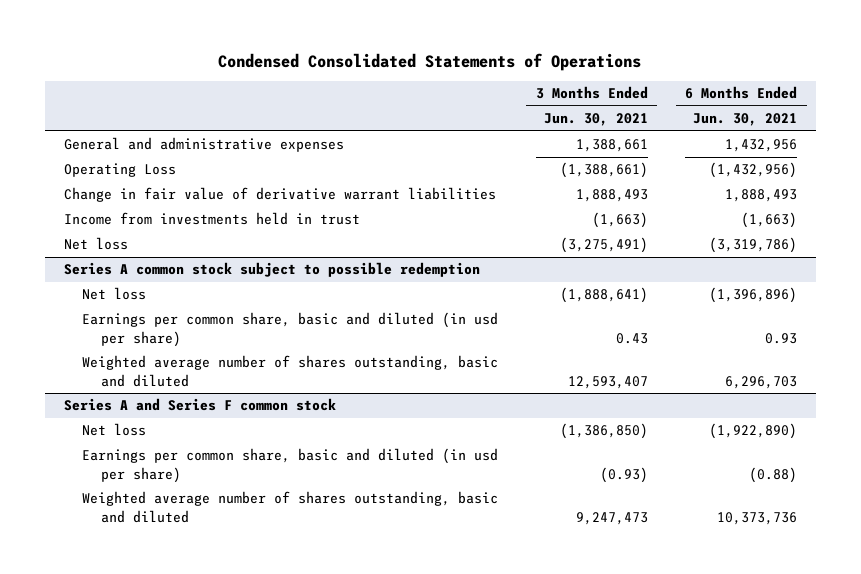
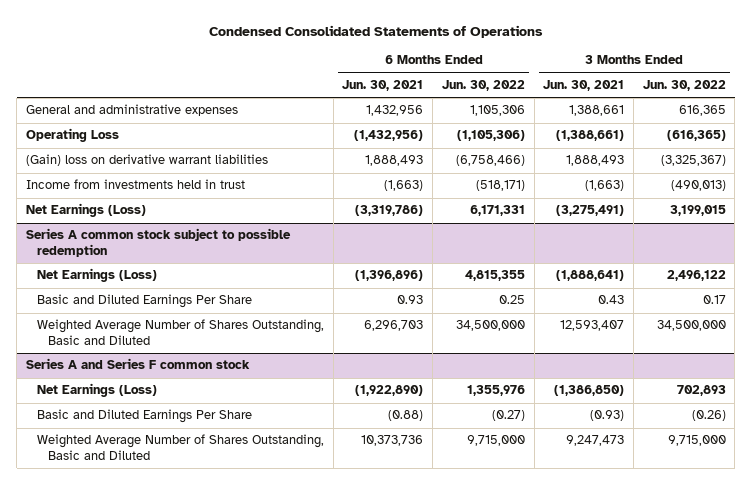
none -> [441,79,525,91] Jun. 30, 2022
none -> [642,79,726,91] Jun. 30, 2022
[63,187,496,203] Change in fair value of derivative warrant liabilities -> [25,154,268,167] (Gain) loss on derivative warrant liabilities
[63,237,128,251] Net loss -> [25,203,146,218] Net Earnings (Loss)
[82,287,147,301] Net loss -> [37,268,158,283] Net Earnings (Loss)
[82,312,499,347] Earnings per common share, basic and diluted (in usd per share) -> [37,294,253,309] Basic and Diluted Earnings Per Share
[82,355,499,387] Weighted average number of shares outstanding, basic and diluted -> [37,319,325,345] Weighted Average Number of Shares Outstanding, Basic and Diluted
[82,423,147,437] Net loss -> [37,383,158,398] Net Earnings (Loss)
[82,448,499,483] Earnings per common share, basic and diluted (in usd per share) -> [37,409,253,424] Basic and Diluted Earnings Per Share
[82,491,499,523] Weighted average number of shares outstanding, basic and diluted -> [37,434,325,460] Weighted Average Number of Shares Outstanding, Basic and Diluted

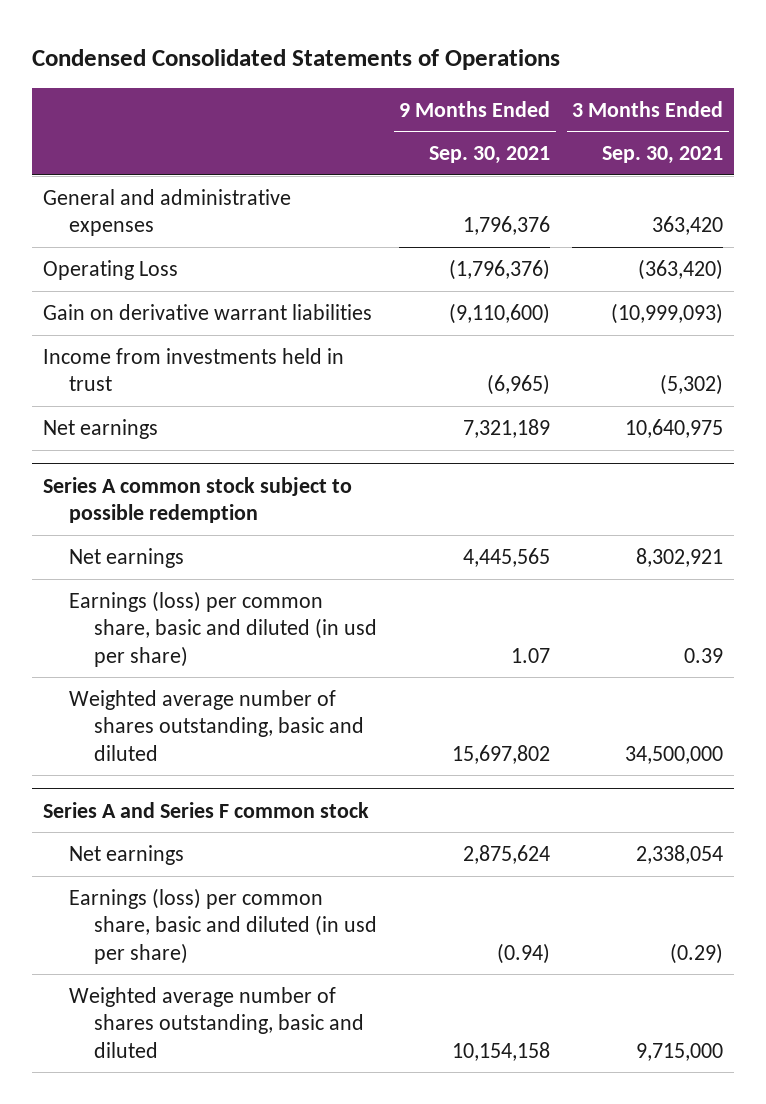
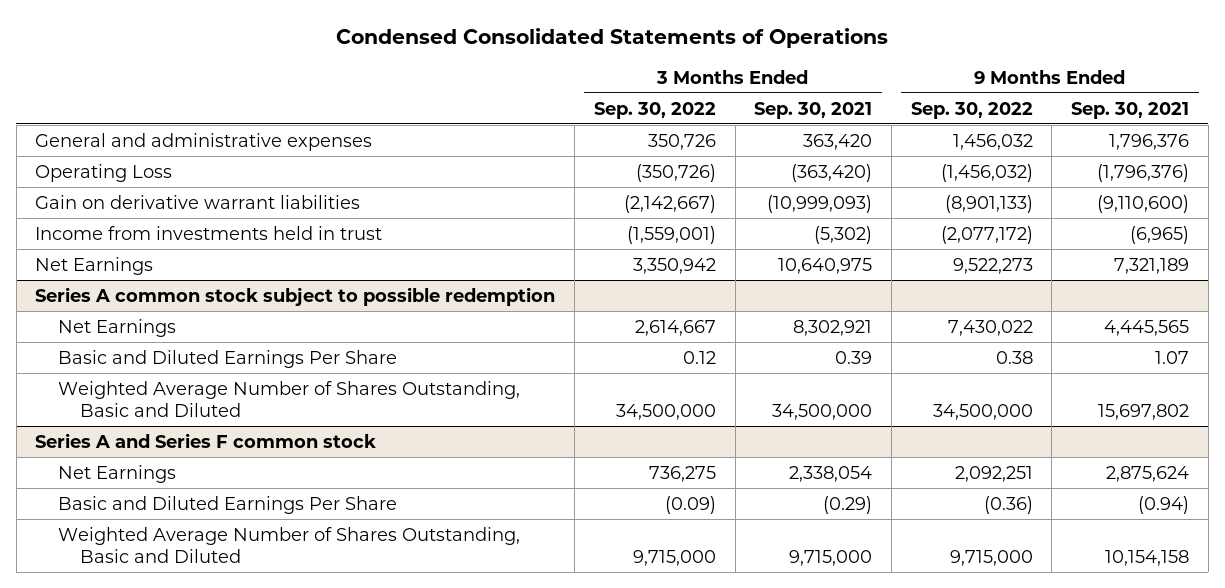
none -> [593,101,716,119] Sep. 30, 2022
none -> [910,101,1033,119] Sep. 30, 2022
[42,418,158,439] Net earnings -> [35,256,154,275] Net Earnings
[68,547,184,568] Net earnings -> [57,318,176,337] Net Earnings
[68,590,378,667] Earnings (loss) per common share, basic and diluted (in usd per share) -> [57,349,397,368] Basic and Diluted Earnings Per Share
[68,689,365,761] Weighted average number of shares outstanding, basic and diluted -> [57,380,520,418] Weighted Average Number of Shares Outstanding, Basic and Diluted
[68,844,184,865] Net earnings -> [57,464,176,483] Net Earnings
[68,887,378,964] Earnings (loss) per common share, basic and diluted (in usd per share) -> [57,495,397,514] Basic and Diluted Earnings Per Share
[68,986,365,1058] Weighted average number of shares outstanding, basic and diluted -> [57,526,520,564] Weighted Average Number of Shares Outstanding, Basic and Diluted

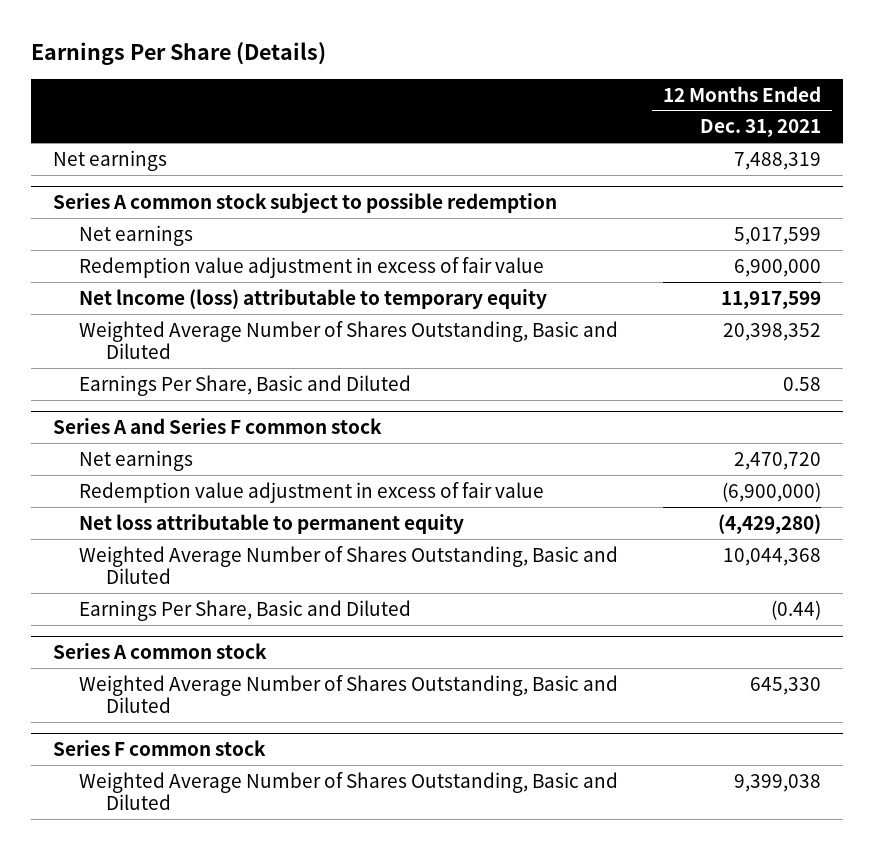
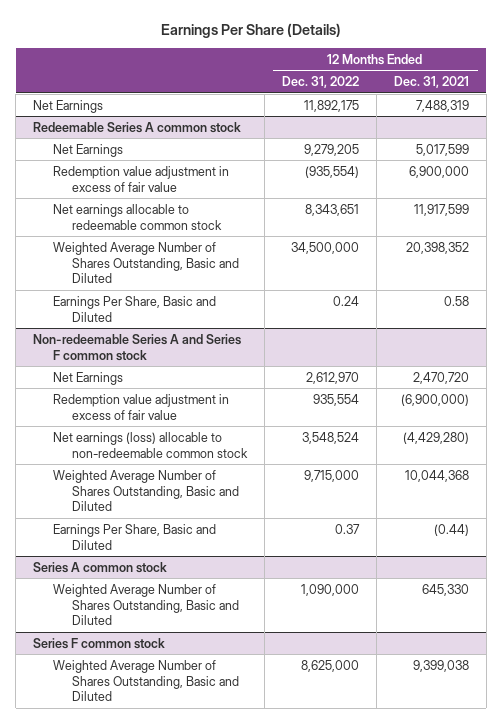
none -> [281,76,359,89] Dec. 31, 2022
[53,149,168,171] Net earnings -> [33,99,104,113] Net Earnings
[53,193,558,214] Series A common stock subject to possible redemption -> [33,121,242,133] Redeemable Series A common stock
[79,224,194,246] Net earnings -> [52,143,123,157] Net Earnings
[79,288,548,309] Net lncome (loss) attributable to temporary equity -> [52,203,223,230] Net earnings allocable to redeemable common stock
[53,418,383,435] Series A and Series F common stock -> [33,333,242,361] Non-redeemable Series A and Series F common stock
[79,449,194,471] Net earnings -> [52,371,123,385] Net Earnings
[79,513,465,534] Net loss attributable to permanent equity -> [52,431,249,458] Net earnings (loss) allocable to non-redeemable common stock

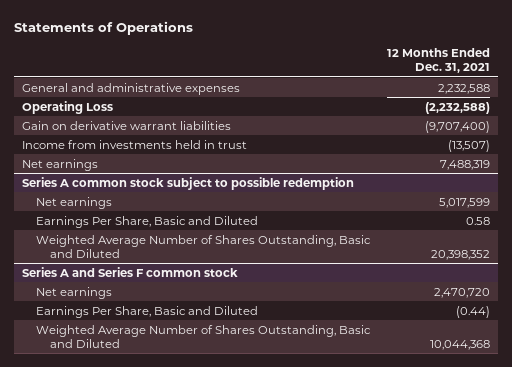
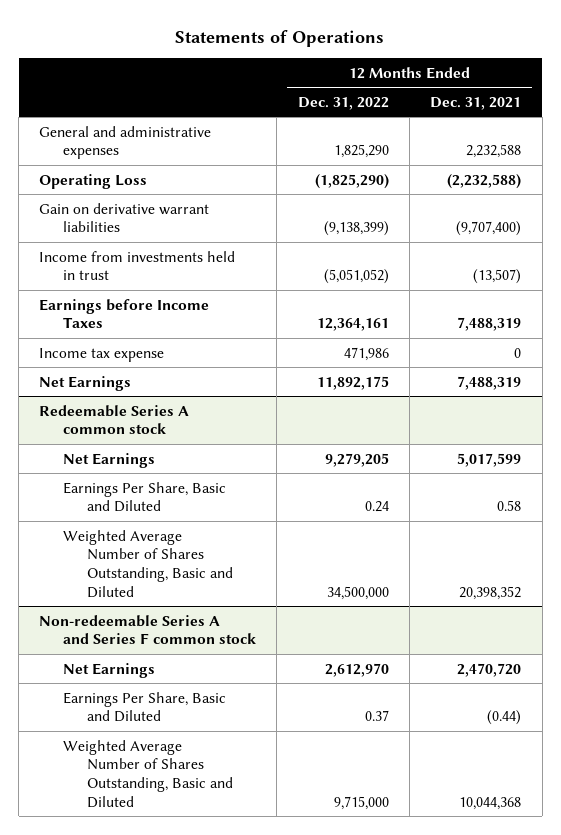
none -> [297,96,389,110] Dec. 31, 2022
none -> [39,298,210,329] Earnings before Income Taxes
none -> [39,347,165,362] Income tax expense
[22,158,99,171] Net earnings -> [39,375,132,391] Net Earnings
[22,176,355,190] Series A common stock subject to possible redemption -> [39,404,190,435] Redeemable Series A common stock
[36,196,113,209] Net earnings -> [63,452,156,468] Net Earnings
[22,266,239,277] Series A and Series F common stock -> [39,614,257,645] Non-redeemable Series A and Series F common stock
[36,286,113,299] Net earnings -> [63,662,156,678] Net Earnings

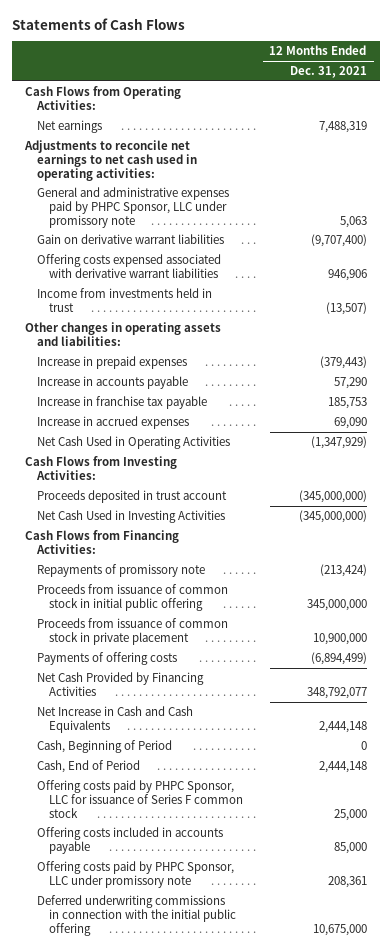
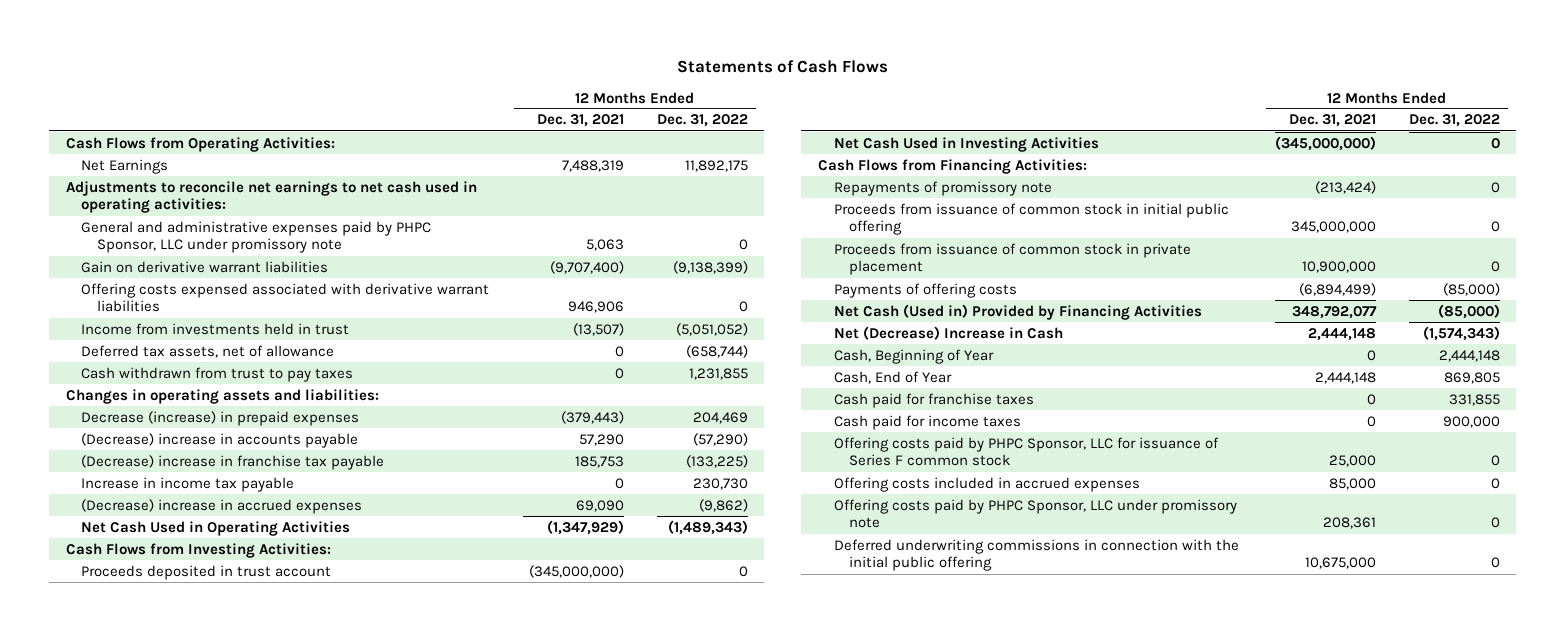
none -> [656,114,748,128] Dec. 31, 2022
[36,120,102,134] Net earnings -> [81,158,169,174] Net Earnings
none -> [81,344,335,358] Deferred tax assets, net of allowance
none -> [81,366,354,382] Cash withdrawn from trust to pay taxes
[25,322,222,346] Other changes in operating assets and liabilities: -> [65,388,379,404] Changes in operating assets and liabilities:
[36,356,187,370] Increase in prepaid expenses -> [81,410,360,426] Decrease (increase) in prepaid expenses
[36,376,188,390] Increase in accounts payable -> [81,432,359,448] (Decrease) increase in accounts payable
[36,396,207,410] Increase in franchise tax payable -> [81,454,385,470] (Decrease) increase in franchise tax payable
none -> [81,476,295,492] Increase in income tax payable
[36,416,189,430] Increase in accrued expenses -> [81,498,363,514] (Decrease) increase in accrued expenses
[36,672,204,696] Net Cash Provided by Financing Activities -> [833,303,1202,320] Net Cash (Used in) Provided by Financing Activities
[36,706,193,733] Net Increase in Cash and Cash Equivalents -> [833,325,1063,340] Net (Decrease) Increase in Cash
[36,740,172,754] Cash, Beginning of Period -> [833,348,994,364] Cash, Beginning of Year
[36,760,140,774] Cash, End of Period -> [833,370,952,384] Cash, End of Year
none -> [833,392,1034,408] Cash paid for franchise taxes
none -> [833,414,1021,430] Cash paid for income taxes
[36,827,223,854] Offering costs included in accounts payable -> [833,476,1140,492] Offering costs included in accrued expenses

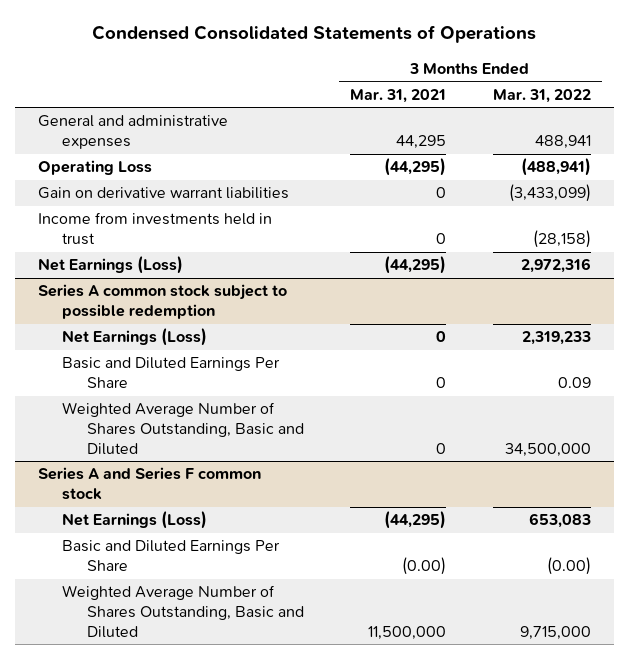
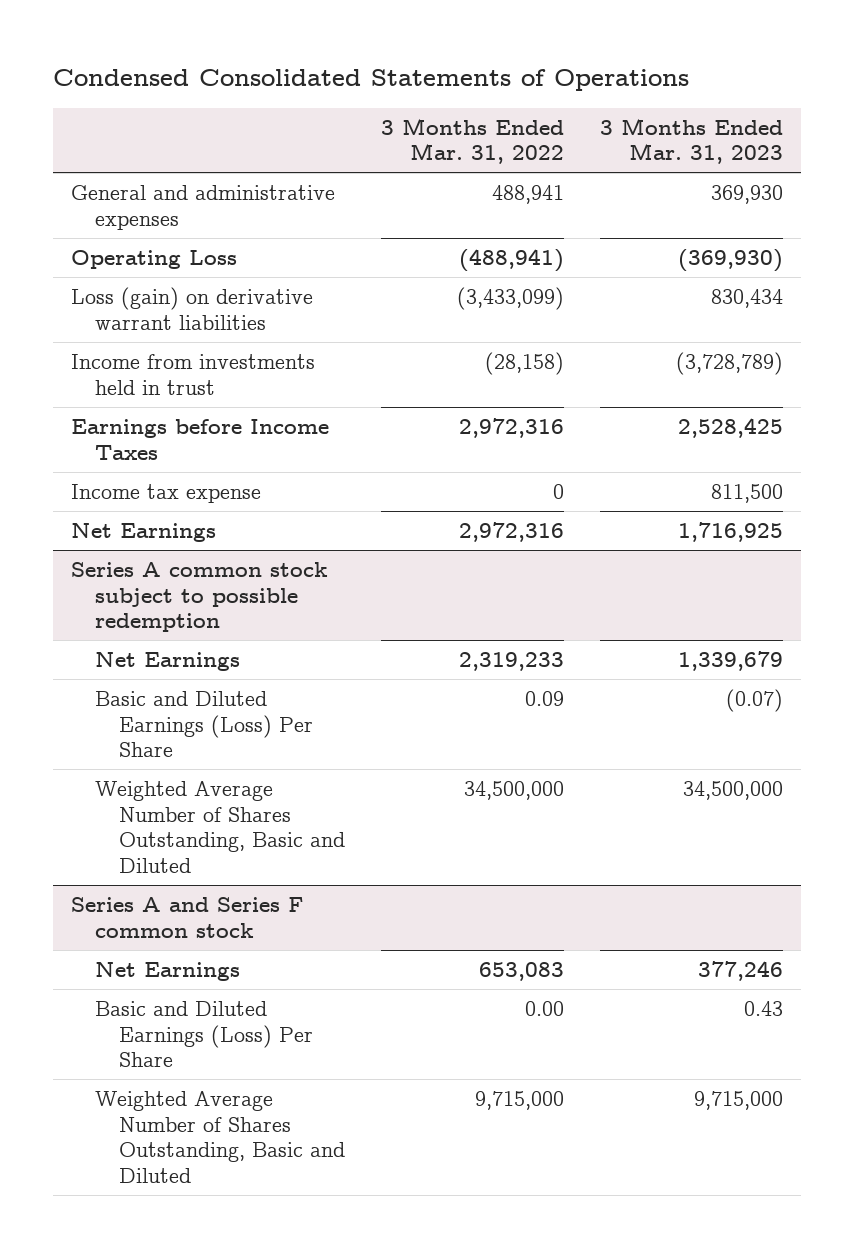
[350,88,447,103] Mar. 31, 2021 -> none
none -> [599,117,783,165] 3 Months Ended Mar. 31, 2023
[37,187,289,200] Gain on derivative warrant liabilities -> [71,286,314,330] Loss (gain) on derivative warrant liabilities
none -> [71,418,330,460] Earnings before Income Taxes
none -> [71,483,262,503] Income tax expense
[37,256,183,275] Net Earnings (Loss) -> [71,522,217,542] Net Earnings
[62,328,208,347] Net Earnings (Loss) -> [94,651,240,671] Net Earnings
[62,357,281,389] Basic and Diluted Earnings Per Share -> [94,690,313,758] Basic and Diluted Earnings (Loss) Per Share
[62,511,208,530] Net Earnings (Loss) -> [94,961,240,981] Net Earnings
[62,540,281,572] Basic and Diluted Earnings Per Share -> [94,1000,313,1068] Basic and Diluted Earnings (Loss) Per Share
[546,557,591,576] (0.00) -> [524,1000,564,1016] 0.00

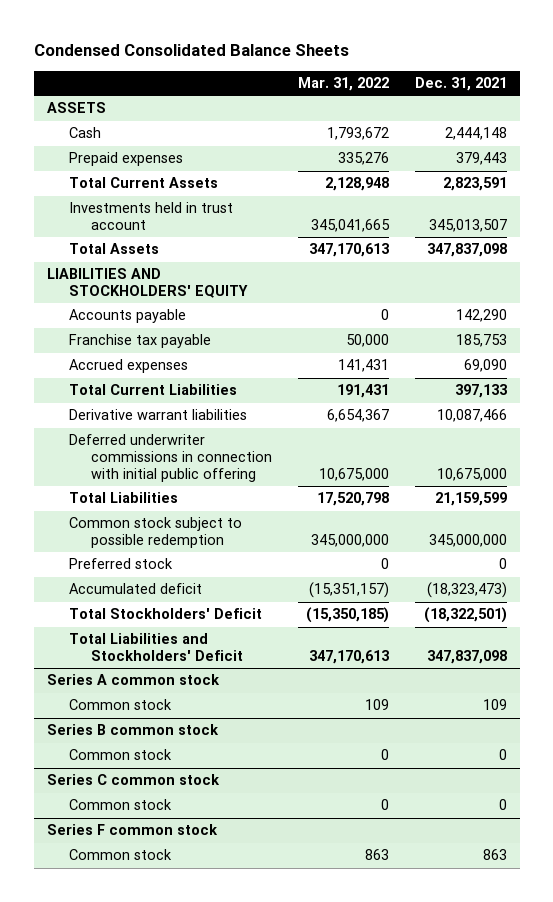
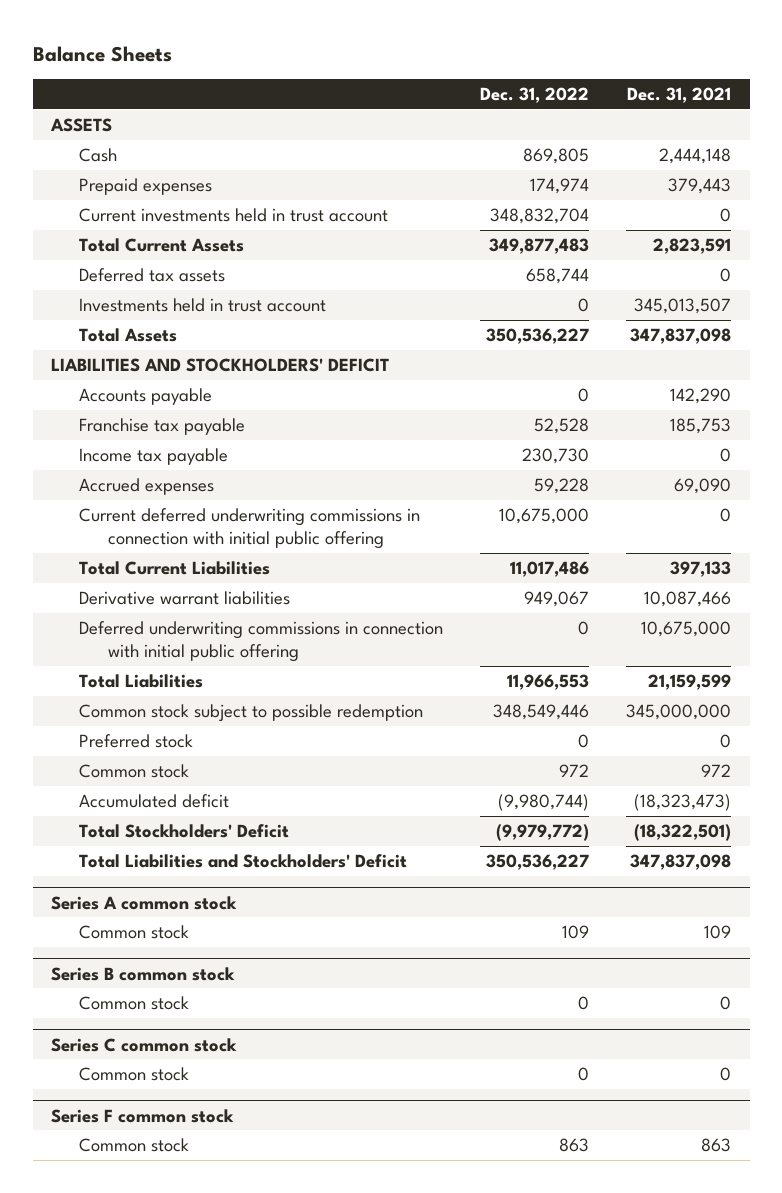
[33,44,349,57] Condensed Consolidated Balance Sheets -> [32,45,172,62] Balance Sheets
[298,76,390,91] Mar. 31, 2022 -> none
none -> [480,87,590,104] Dec. 31, 2022
none -> [79,207,389,222] Current investments held in trust account
none -> [79,267,226,282] Deferred tax assets
[46,268,249,299] LIABILITIES AND STOCKHOLDERS' EQUITY -> [51,357,390,372] LIABILITIES AND STOCKHOLDERS' DEFICIT
none -> [79,447,229,465] Income tax payable
none -> [79,507,421,550] Current deferred underwriting commissions in connection with initial public offering
[69,434,273,482] Deferred underwriter commissions in connection with initial public offering -> [79,620,444,663] Deferred underwriting commissions in connection with initial public offering
none -> [79,763,190,778] Common stock

